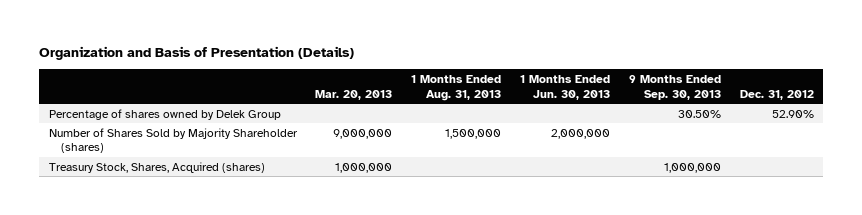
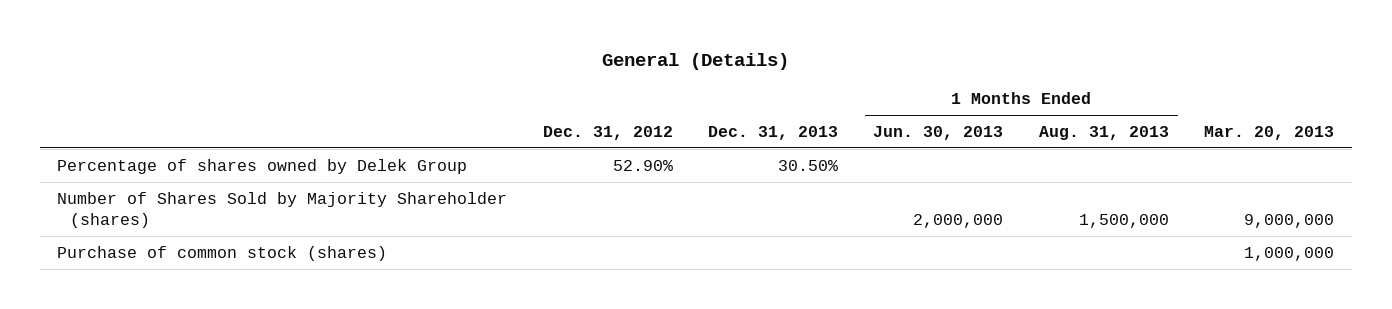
[39,46,355,61] Organization and Basis of Presentation (Details) -> [601,52,789,70] General (Details)
[629,74,722,100] 9 Months Ended Sep. 30, 2013 -> none
none -> [708,125,839,140] Dec. 31, 2013
[48,161,265,173] Treasury Stock, Shares, Acquired (shares) -> [57,245,388,261] Purchase of common stock (shares)

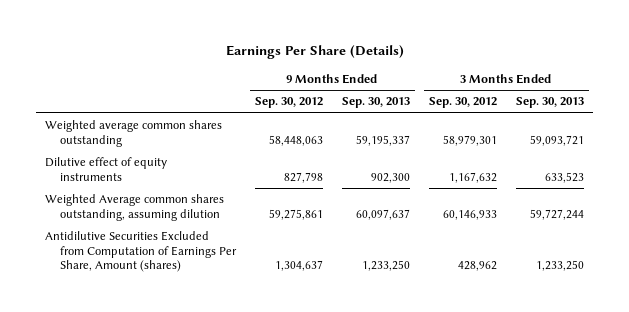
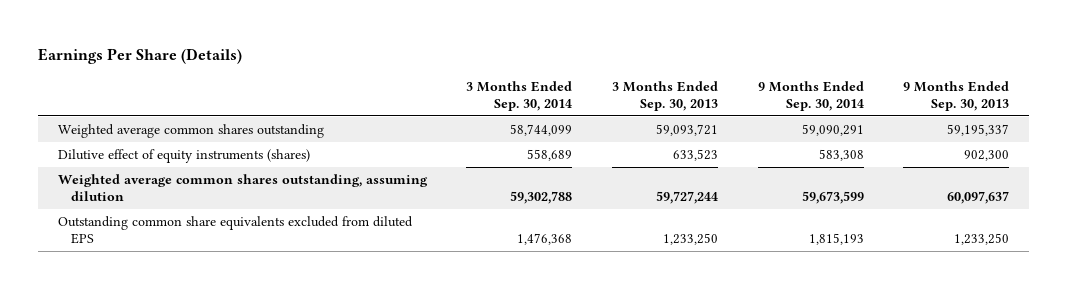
[254,97,323,109] Sep. 30, 2012 -> none
[428,97,497,109] Sep. 30, 2012 -> none
none -> [466,80,573,111] 3 Months Ended Sep. 30, 2014
none -> [757,80,864,111] 9 Months Ended Sep. 30, 2014
[45,157,168,181] Dilutive effect of equity instruments -> [57,149,310,164] Dilutive effect of equity instruments (shares)
[45,194,225,221] Weighted Average common shares outstanding, assuming dilution -> [57,174,428,202] Weighted average common shares outstanding, assuming dilution
[45,231,237,272] Antidilutive Securities Excluded from Computation of Earnings Per Share, Amount (shares) -> [57,216,413,245] Outstanding common share equivalents excluded from diluted EPS

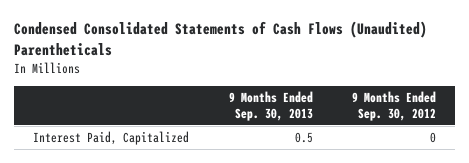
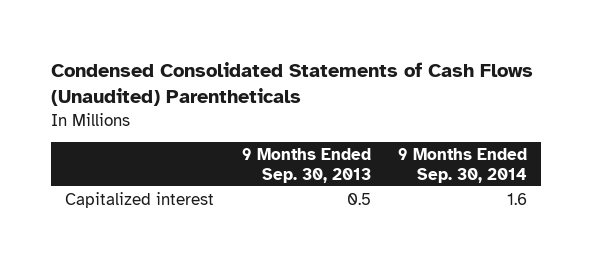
[351,91,436,121] 9 Months Ended Sep. 30, 2012 -> none
none -> [398,148,528,183] 9 Months Ended Sep. 30, 2014
[33,131,190,146] Interest Paid, Capitalized -> [64,191,214,208] Capitalized interest

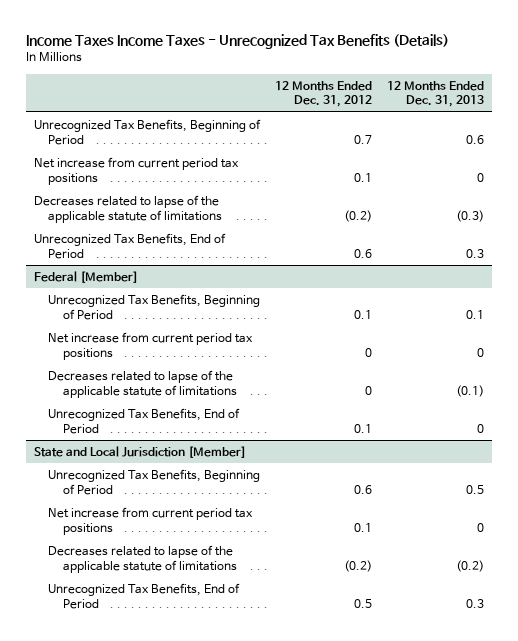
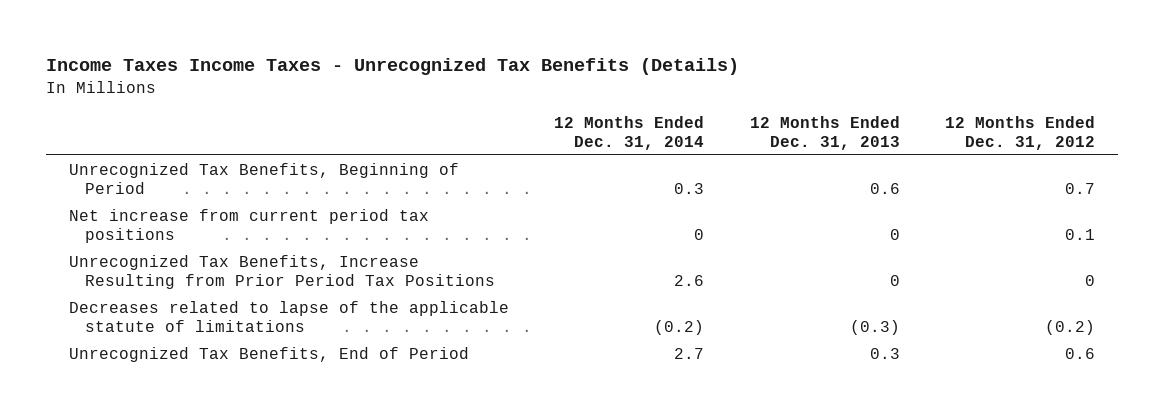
none -> [554,115,705,151] 12 Months Ended Dec. 31, 2014
none -> [68,254,495,290] Unrecognized Tax Benefits, Increase Resulting from Prior Period Tax Positions
[33,271,138,284] Federal [Member] -> none
[48,294,261,320] Unrecognized Tax Benefits, Beginning of Period -> none
[48,332,254,360] Net increase from current period tax positions -> none
[48,370,237,398] Decreases related to lapse of the applicable statute of limitations -> none
[48,408,241,434] Unrecognized Tax Benefits, End of Period -> none
[33,446,246,459] State and Local Jurisdiction [Member] -> none
[48,469,261,495] Unrecognized Tax Benefits, Beginning of Period -> none
[48,507,254,535] Net increase from current period tax positions -> none
[48,545,237,573] Decreases related to lapse of the applicable statute of limitations -> none
[48,583,241,609] Unrecognized Tax Benefits, End of Period -> none

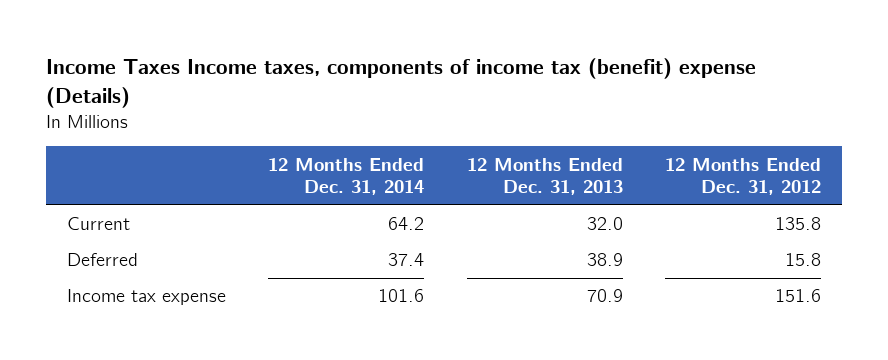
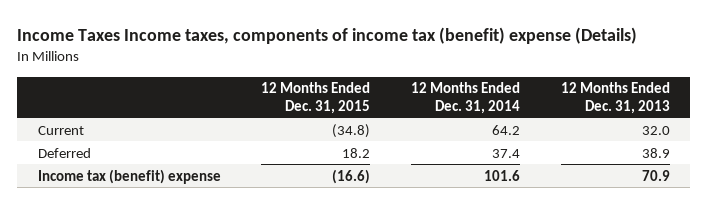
[664,157,821,195] 12 Months Ended Dec. 31, 2012 -> none
none -> [261,82,371,114] 12 Months Ended Dec. 31, 2015
[66,289,226,306] Income tax expense -> [37,168,221,184] Income tax (benefit) expense

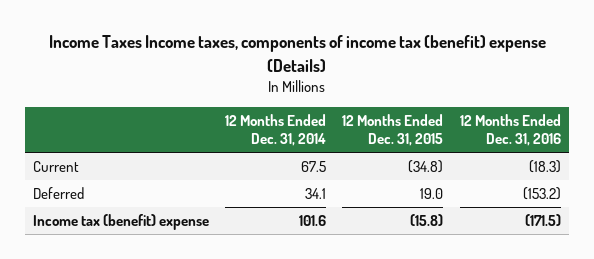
[560,82,670,114] 12 Months Ended Dec. 31, 2013 -> none
none -> [459,113,561,147] 12 Months Ended Dec. 31, 2016
[492,124,521,135] 64.2 -> [301,160,327,172] 67.5
[342,147,371,158] 18.2 -> [420,187,444,199] 19.0
[492,148,521,158] 37.4 -> [305,187,327,199] 34.1
[332,168,371,184] (16.6) -> [410,213,444,226] (15.8)

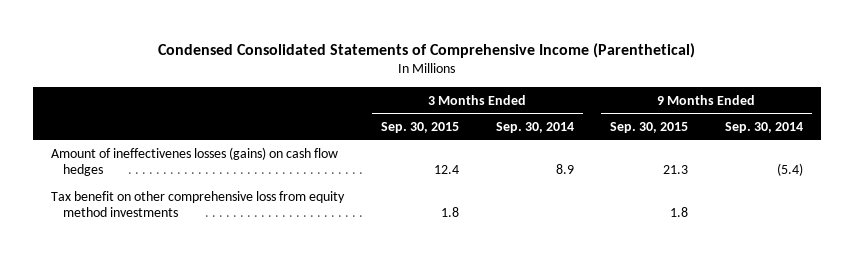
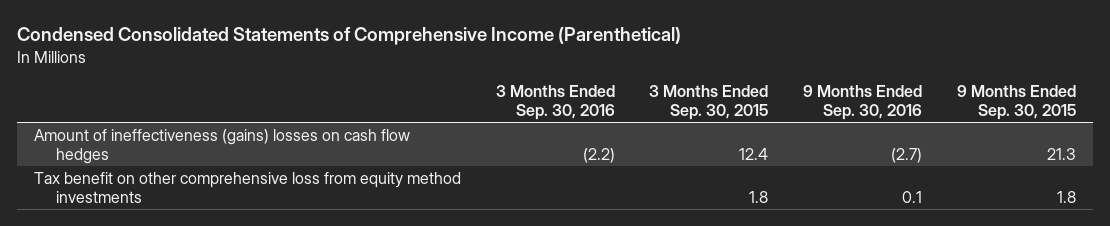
[495,121,574,133] Sep. 30, 2014 -> none
[724,121,803,133] Sep. 30, 2014 -> none
none -> [495,84,615,120] 3 Months Ended Sep. 30, 2016
none -> [803,84,923,120] 9 Months Ended Sep. 30, 2016
[51,146,339,177] Amount of ineffectivenes losses (gains) on cash flow hedges -> [34,129,411,164] Amount of ineffectiveness (gains) losses on cash flow hedges

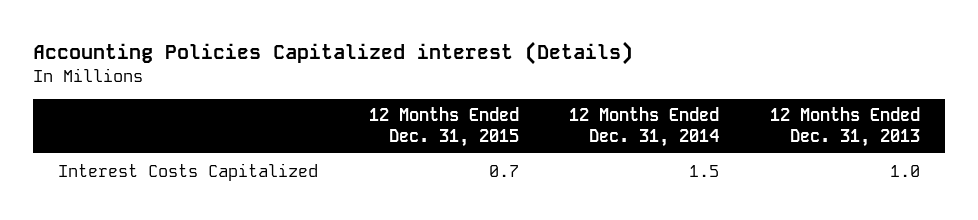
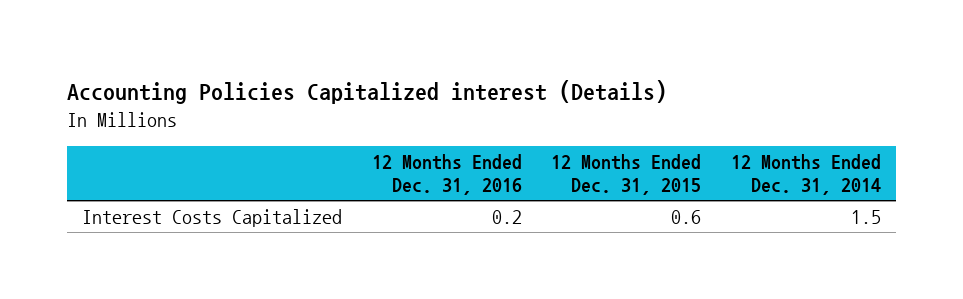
[769,107,920,147] 12 Months Ended Dec. 31, 2013 -> none
none -> [371,154,522,196] 12 Months Ended Dec. 31, 2016
[488,164,519,177] 0.7 -> [671,209,702,224] 0.6

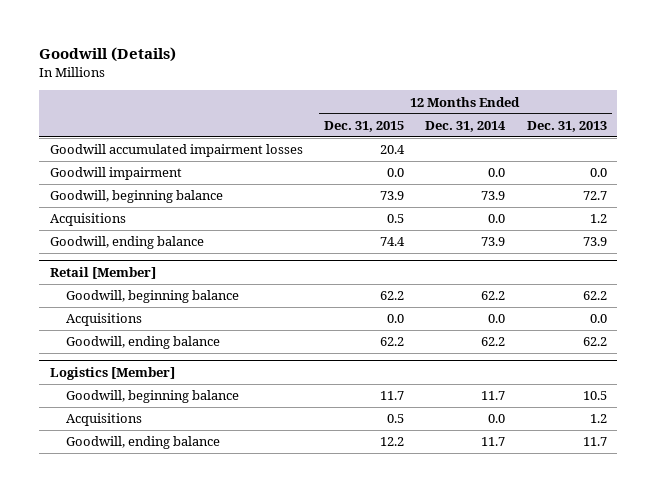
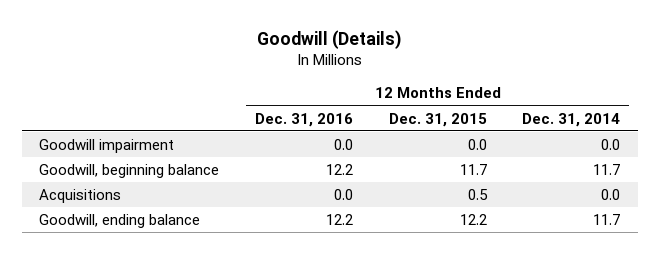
[526,120,607,132] Dec. 31, 2013 -> none
none -> [254,112,353,127] Dec. 31, 2016
[49,144,303,158] Goodwill accumulated impairment losses -> none
[49,190,223,204] Goodwill, beginning balance -> none
[49,213,126,227] Acquisitions -> none
[49,236,204,250] Goodwill, ending balance -> none
[49,267,156,280] Retail [Member] -> none
[66,290,240,304] Goodwill, beginning balance -> none
[66,313,143,327] Acquisitions -> none
[66,336,221,350] Goodwill, ending balance -> none
[49,367,175,381] Logistics [Member] -> none

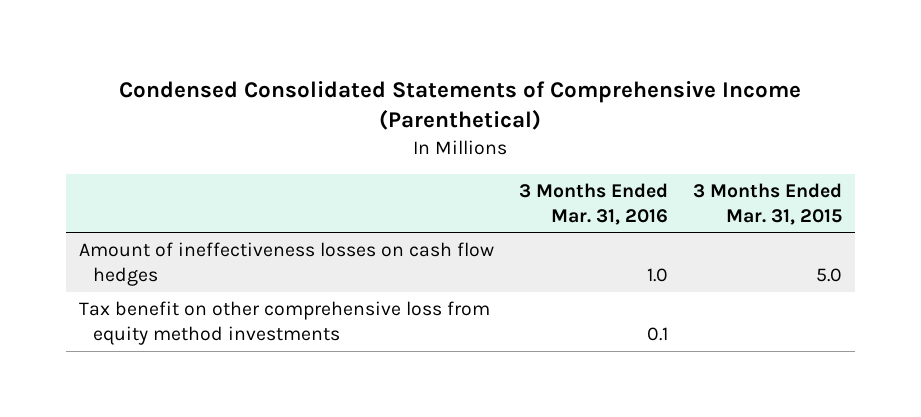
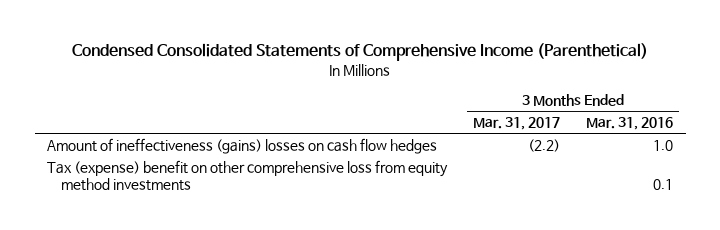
[693,182,843,225] 3 Months Ended Mar. 31, 2015 -> none
none -> [473,117,561,131] Mar. 31, 2017
[78,241,494,287] Amount of ineffectiveness losses on cash flow hedges -> [47,137,438,154] Amount of ineffectiveness (gains) losses on cash flow hedges
[78,300,490,346] Tax benefit on other comprehensive loss from equity method investments -> [47,159,449,191] Tax (expense) benefit on other comprehensive loss from equity method investments

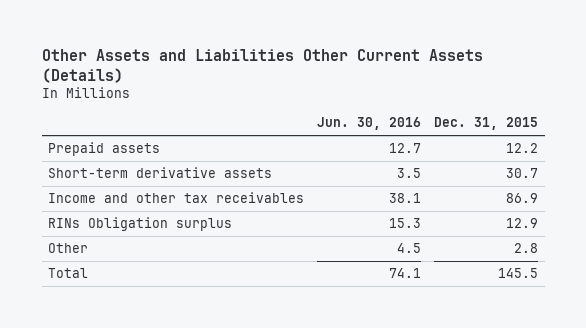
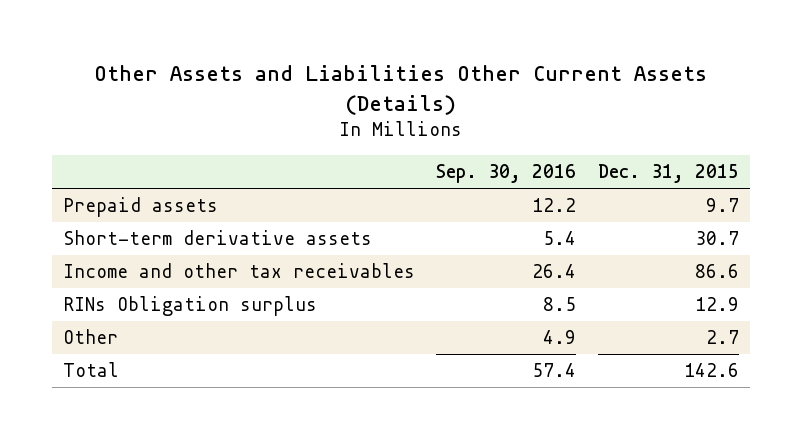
[317,117,422,131] Jun. 30, 2016 -> none
none -> [436,164,577,184] Sep. 30, 2016
[506,143,539,154] 12.2 -> [705,198,739,213] 9.7
[506,193,539,204] 86.9 -> [694,264,739,279] 86.6
[514,243,539,254] 2.8 -> [705,330,739,345] 2.7
[498,268,539,279] 145.5 -> [683,363,739,378] 142.6

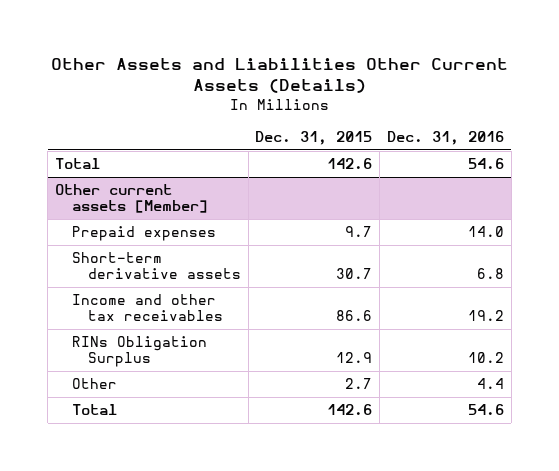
[436,164,577,184] Sep. 30, 2016 -> none
none -> [387,131,505,146] Dec. 31, 2016
none -> [55,158,101,170] Total
none -> [55,184,208,214] Other current assets [Member]
[62,197,218,218] Prepaid assets -> [71,226,216,242] Prepaid expenses
[62,296,317,317] RINs Obligation surplus -> [71,336,207,368] RINs Obligation Surplus

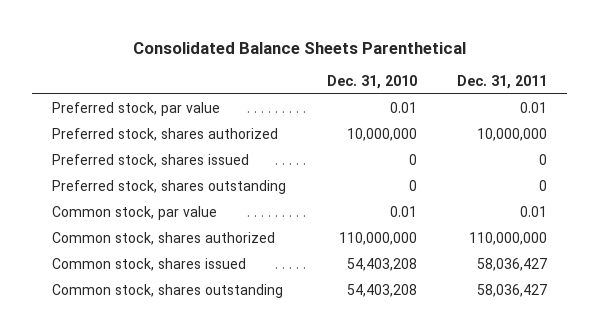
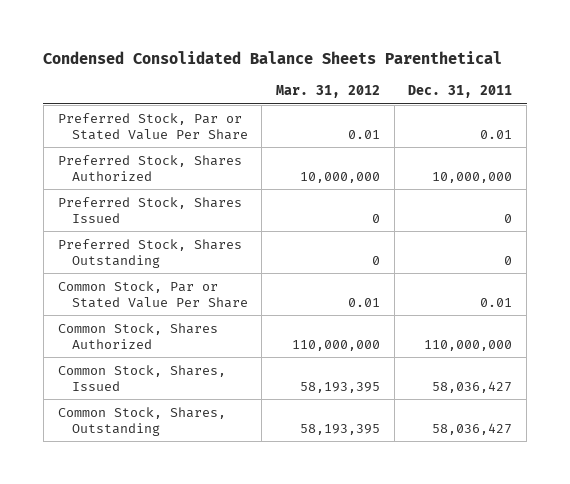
[132,41,466,54] Consolidated Balance Sheets Parenthetical -> [43,50,503,64] Condensed Consolidated Balance Sheets Parenthetical
[326,75,417,90] Dec. 31, 2010 -> none
none -> [276,84,381,98] Mar. 31, 2012
[52,101,221,116] Preferred stock, par value -> [57,112,248,140] Preferred Stock, Par or Stated Value Per Share
[52,127,279,141] Preferred stock, shares authorized -> [57,154,242,181] Preferred Stock, Shares Authorized
[52,153,250,167] Preferred stock, shares issued -> [57,196,242,223] Preferred Stock, Shares Issued
[52,179,287,194] Preferred stock, shares outstanding -> [57,238,242,268] Preferred Stock, Shares Outstanding
[52,205,218,220] Common stock, par value -> [57,280,248,308] Common Stock, Par or Stated Value Per Share
[52,231,276,245] Common stock, shares authorized -> [57,322,218,349] Common Stock, Shares Authorized
[52,257,247,271] Common stock, shares issued -> [57,364,226,391] Common Stock, Shares, Issued
[52,283,284,298] Common stock, shares outstanding -> [57,406,226,436] Common Stock, Shares, Outstanding

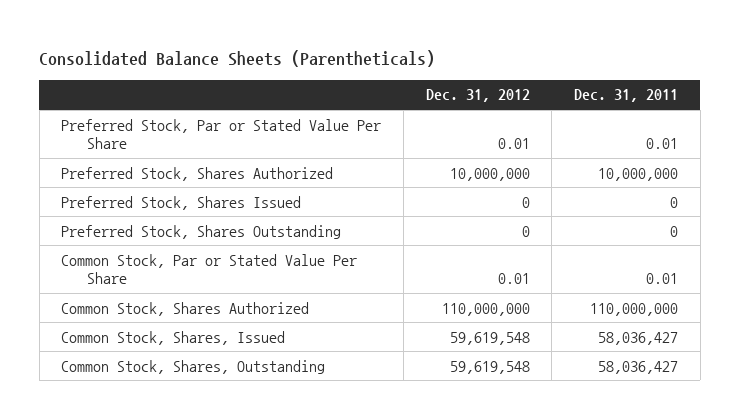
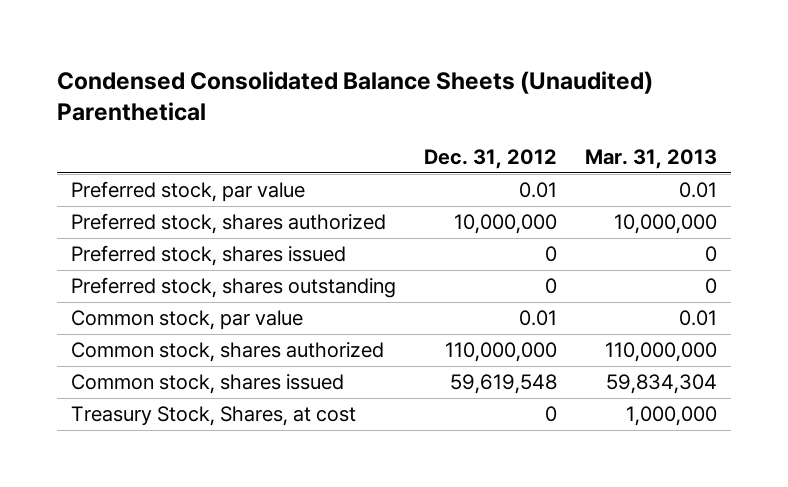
[39,49,436,67] Consolidated Balance Sheets (Parentheticals) -> [56,70,653,122] Condensed Consolidated Balance Sheets (Unaudited) Parenthetical
[574,89,679,103] Dec. 31, 2011 -> none
none -> [585,149,718,170] Mar. 31, 2013
[61,359,326,374] Common Stock, Shares, Outstanding -> none
[61,118,382,150] Preferred Stock, Par or Stated Value Per Share -> [70,181,305,203] Preferred stock, par value
[61,166,334,181] Preferred Stock, Shares Authorized -> [70,213,386,235] Preferred stock, shares authorized
[61,195,302,210] Preferred Stock, Shares Issued -> [70,245,346,267] Preferred stock, shares issued
[61,224,342,239] Preferred Stock, Shares Outstanding -> [70,277,396,299] Preferred stock, shares outstanding
[61,253,358,285] Common Stock, Par or Stated Value Per Share -> [70,310,303,331] Common stock, par value
[61,301,310,316] Common Stock, Shares Authorized -> [70,342,384,363] Common stock, shares authorized
[61,330,286,345] Common Stock, Shares, Issued -> [70,374,344,395] Common stock, shares issued
none -> [70,406,356,427] Treasury Stock, Shares, at cost

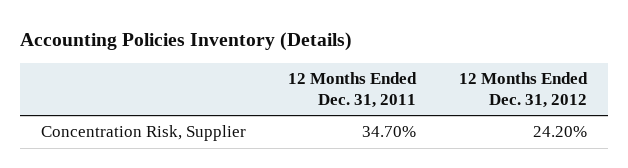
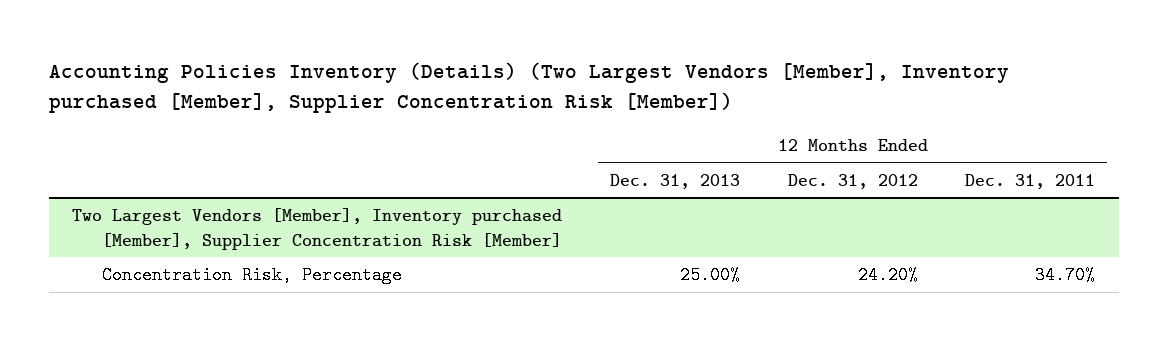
[19,32,352,52] Accounting Policies Inventory (Details) -> [48,62,1009,114] Accounting Policies Inventory (Details) (Two Largest Vendors [Member], Inventory purchased [Member], Supplier Concentration Risk [Member])
none -> [609,173,740,189] Dec. 31, 2013
none -> [72,208,563,250] Two Largest Vendors [Member], Inventory purchased [Member], Supplier Concentration Risk [Member]
[41,125,247,142] Concentration Risk, Supplier -> [102,266,403,285] Concentration Risk, Percentage

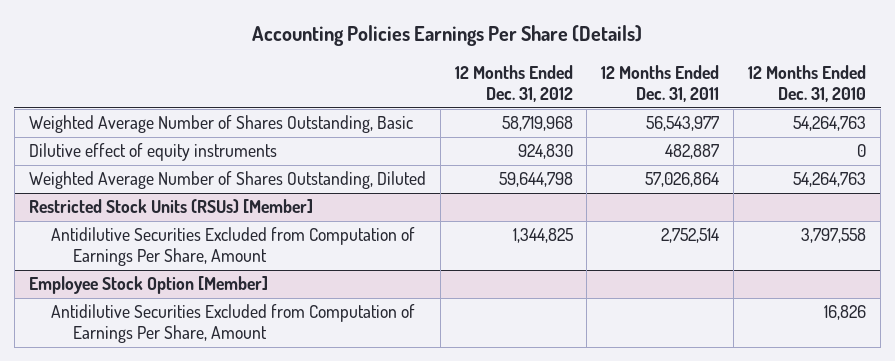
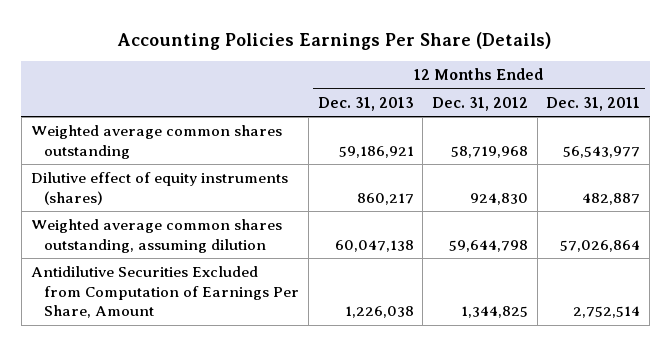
[748,65,867,102] 12 Months Ended Dec. 31, 2010 -> none
none -> [317,96,414,111] Dec. 31, 2013
[28,199,313,214] Restricted Stock Units (RSUs) [Member] -> none
[28,115,413,134] Weighted Average Number of Shares Outstanding, Basic -> [30,125,282,159] Weighted average common shares outstanding
[28,143,277,162] Dilutive effect of equity instruments -> [30,172,288,205] Dilutive effect of equity instruments (shares)
[28,171,426,190] Weighted Average Number of Shares Outstanding, Diluted -> [30,219,282,253] Weighted average common shares outstanding, assuming dilution
[28,276,268,295] Employee Stock Option [Member] -> none
[50,304,415,343] Antidilutive Securities Excluded from Computation of Earnings Per Share, Amount -> none

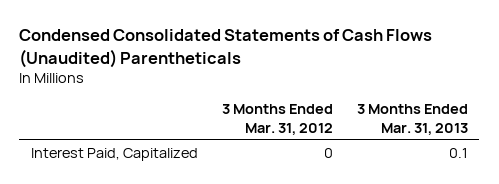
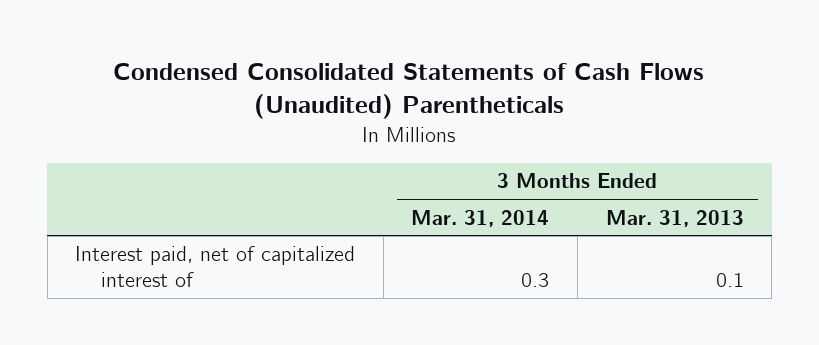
[221,104,333,135] 3 Months Ended Mar. 31, 2012 -> none
none -> [411,209,550,227] Mar. 31, 2014
[31,148,199,162] Interest Paid, Capitalized -> [75,246,356,288] Interest paid, net of capitalized interest of

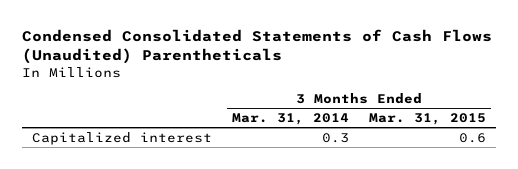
[605,209,744,227] Mar. 31, 2013 -> none
none -> [369,112,487,125] Mar. 31, 2015
[75,246,356,288] Interest paid, net of capitalized interest of -> [31,131,212,145] Capitalized interest

